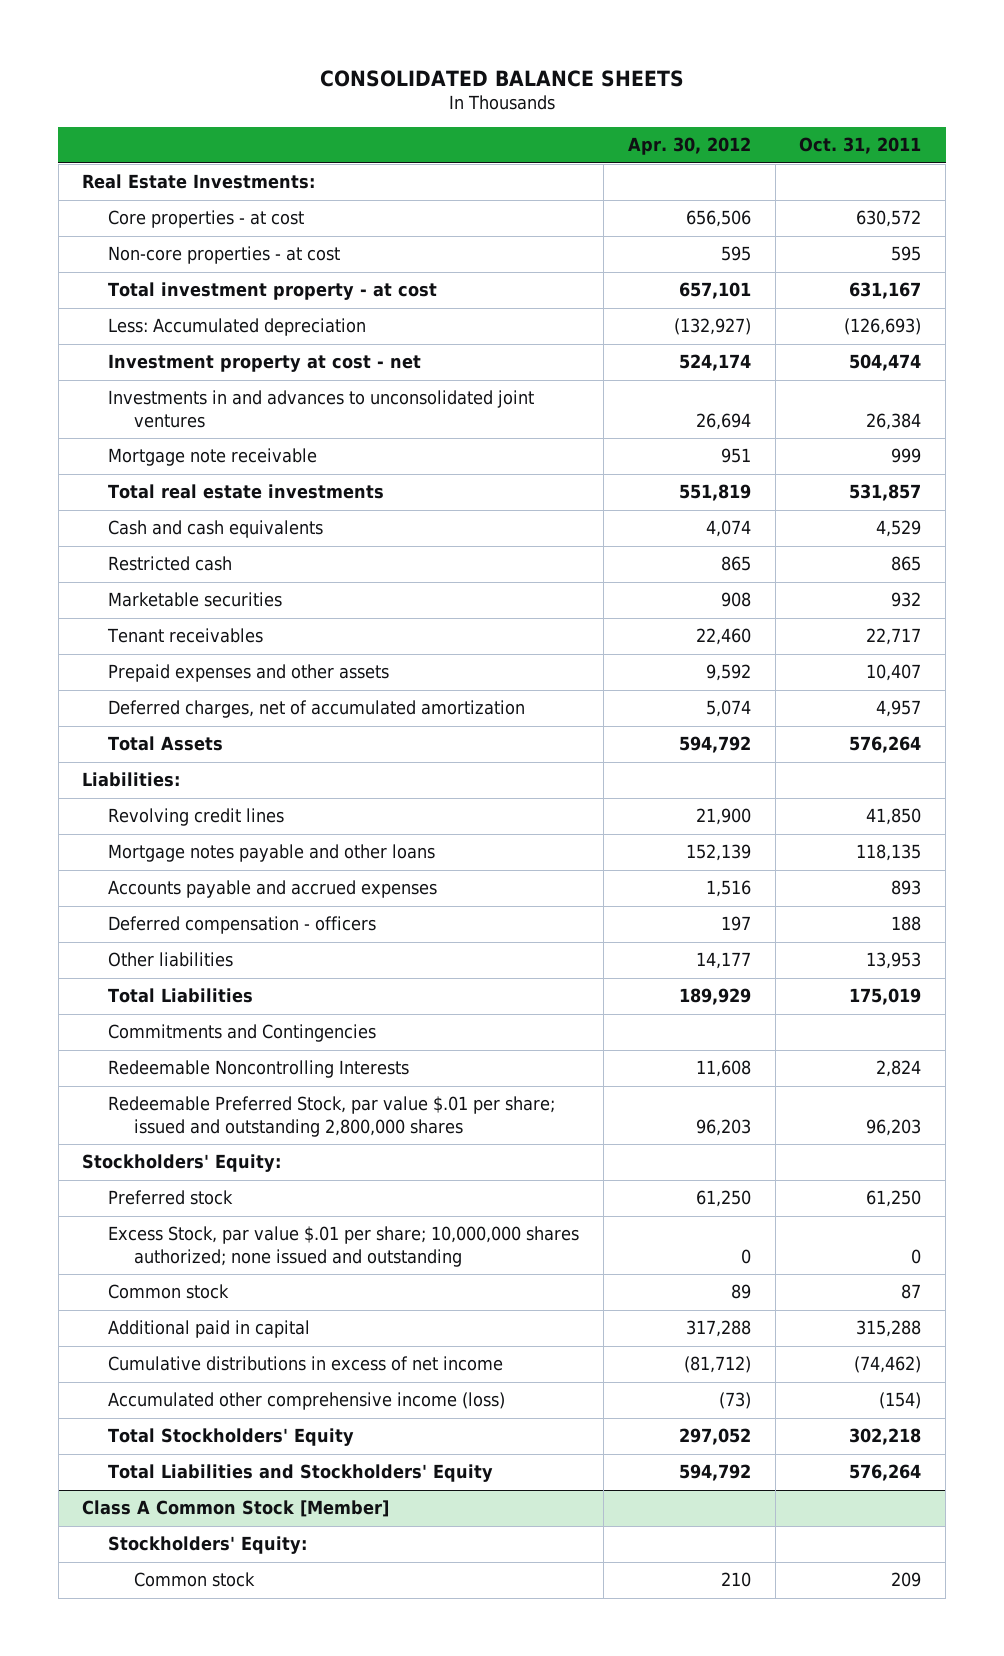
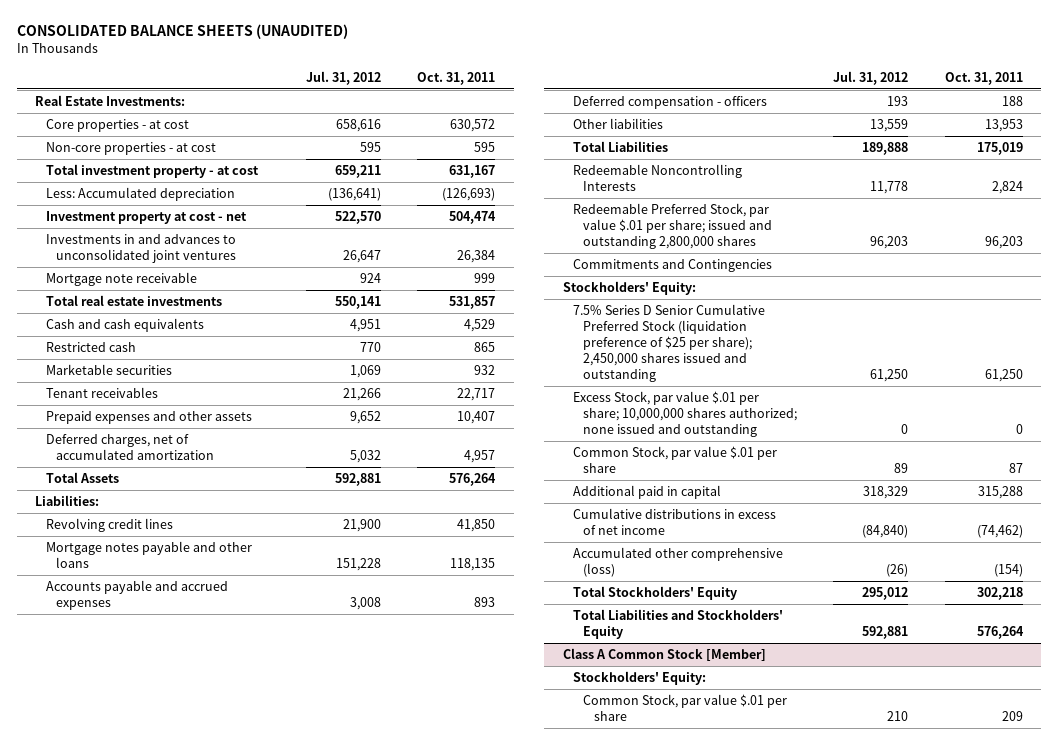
[319,69,684,87] CONSOLIDATED BALANCE SHEETS -> [17,24,349,40] CONSOLIDATED BALANCE SHEETS (UNAUDITED)
[627,137,751,156] Apr. 30, 2012 -> none
none -> [306,70,382,85] Jul. 31, 2012
[108,1024,377,1043] Commitments and Contingencies -> [572,259,772,273] Commitments and Contingencies
[108,1190,234,1206] Preferred stock -> [572,304,765,383] 7.5% Series D Senior Cumulative Preferred Stock (liquidation preference of $25 per share); 2,450,000 shares issued and outstanding
[108,1284,230,1300] Common stock -> [572,446,777,474] Common Stock, par value $.01 per share
[108,1392,506,1411] Accumulated other comprehensive income (loss) -> [572,547,783,578] Accumulated other comprehensive (loss)
[133,1572,255,1588] Common stock -> [583,694,788,722] Common Stock, par value $.01 per share

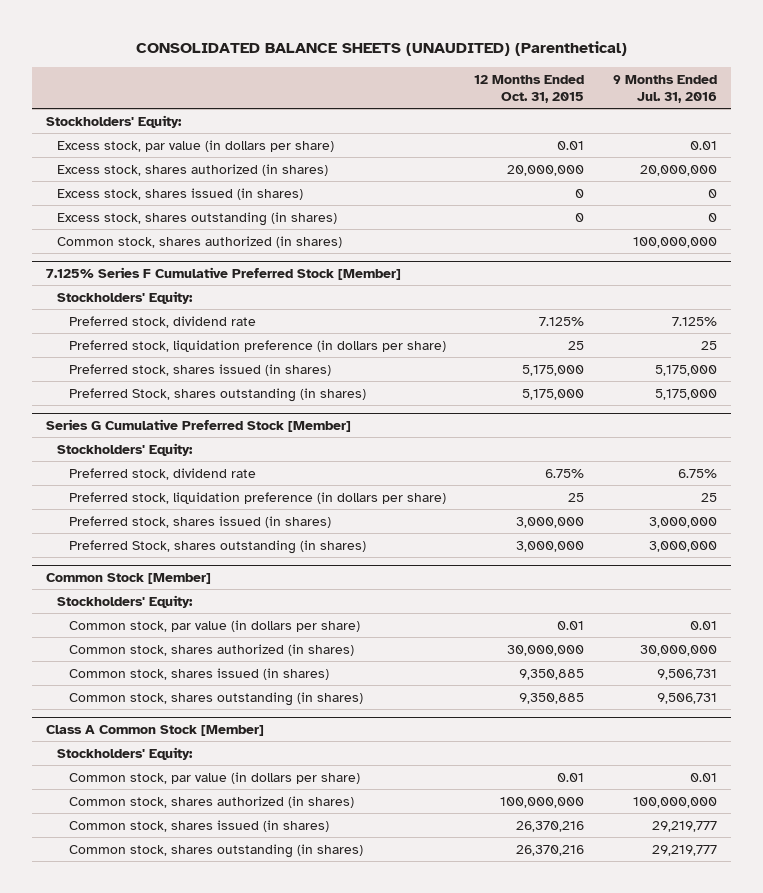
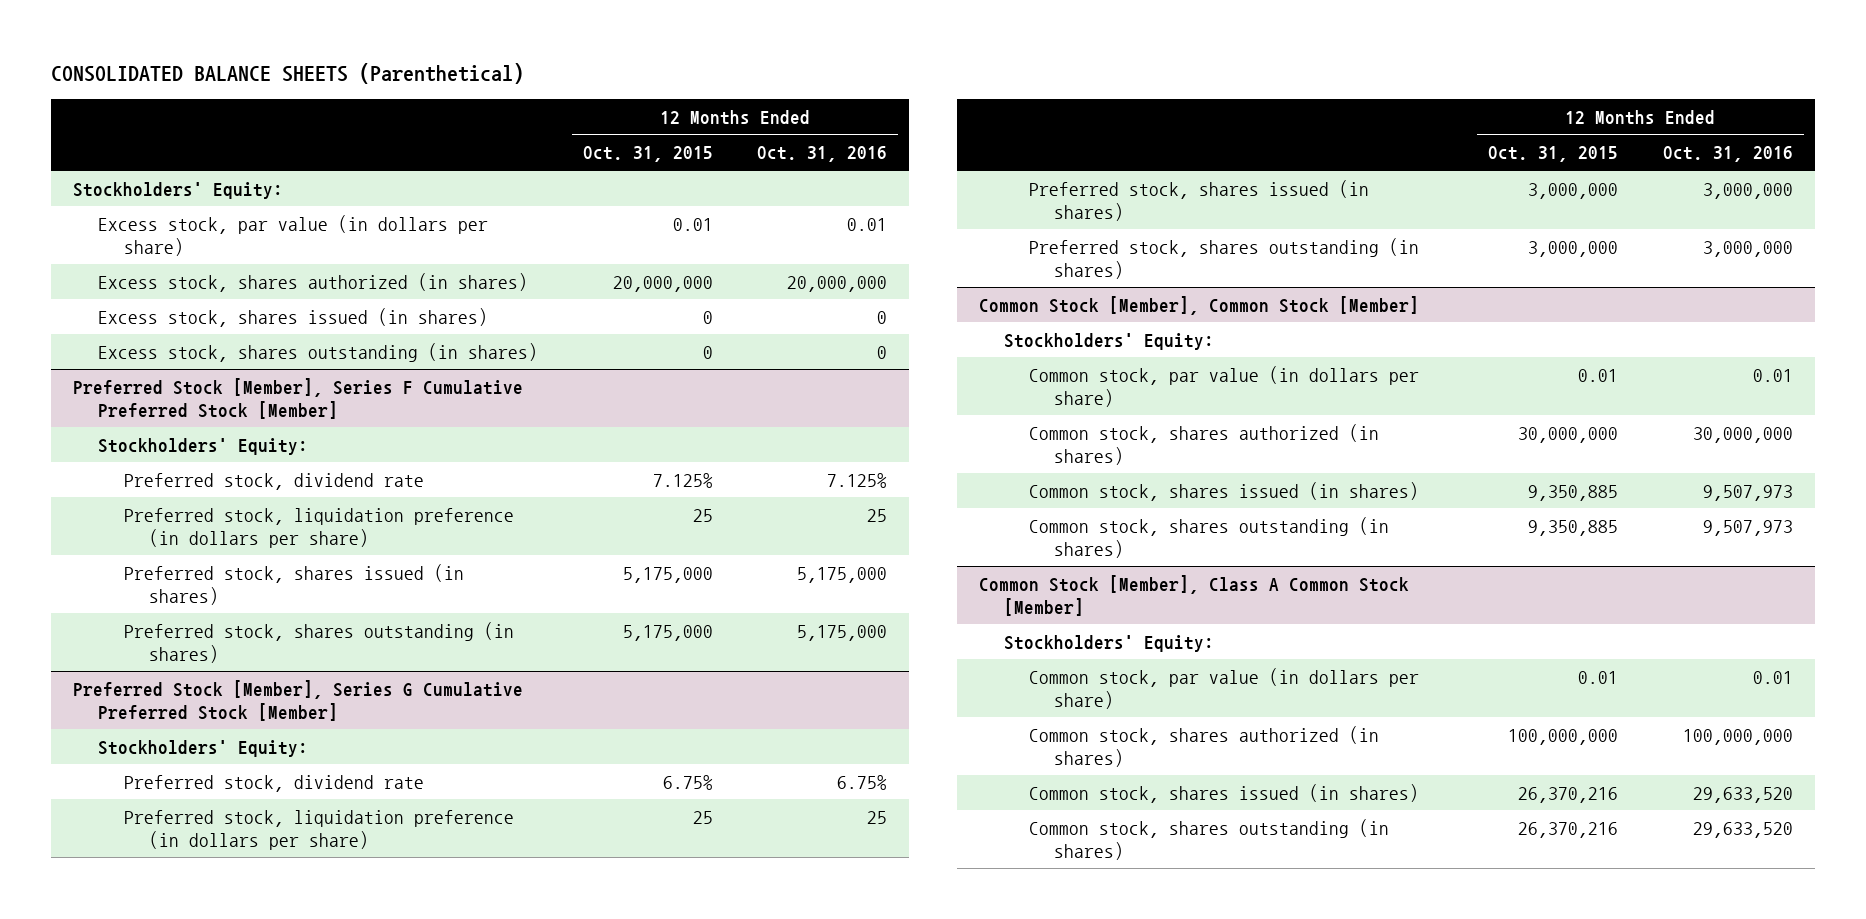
[135,41,627,57] CONSOLIDATED BALANCE SHEETS (UNAUDITED) (Parenthetical) -> [50,63,524,85] CONSOLIDATED BALANCE SHEETS (Parenthetical)
[613,75,718,103] 9 Months Ended Jul. 31, 2016 -> none
none -> [756,146,887,163] Oct. 31, 2016
[57,235,343,248] Common stock, shares authorized (in shares) -> none
[46,267,402,281] 7.125% Series F Cumulative Preferred Stock [Member] -> [73,377,524,419] Preferred Stock [Member], Series F Cumulative Preferred Stock [Member]
[68,387,366,402] Preferred Stock, shares outstanding (in shares) -> [123,621,514,663] Preferred stock, shares outstanding (in shares)
[46,419,352,433] Series G Cumulative Preferred Stock [Member] -> [73,679,524,721] Preferred Stock [Member], Series G Cumulative Preferred Stock [Member]
[68,539,366,554] Preferred Stock, shares outstanding (in shares) -> [1029,237,1420,279] Preferred stock, shares outstanding (in shares)
[46,573,212,585] Common Stock [Member] -> [978,295,1419,315] Common Stock [Member], Common Stock [Member]
[46,725,265,737] Class A Common Stock [Member] -> [978,574,1409,616] Common Stock [Member], Class A Common Stock [Member]

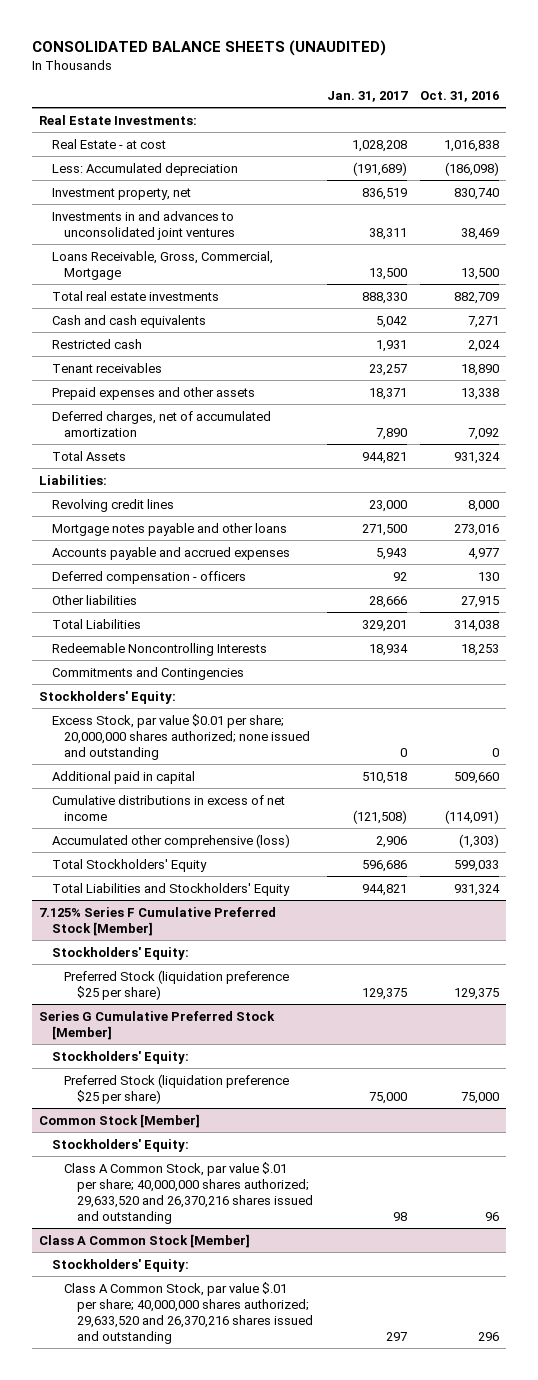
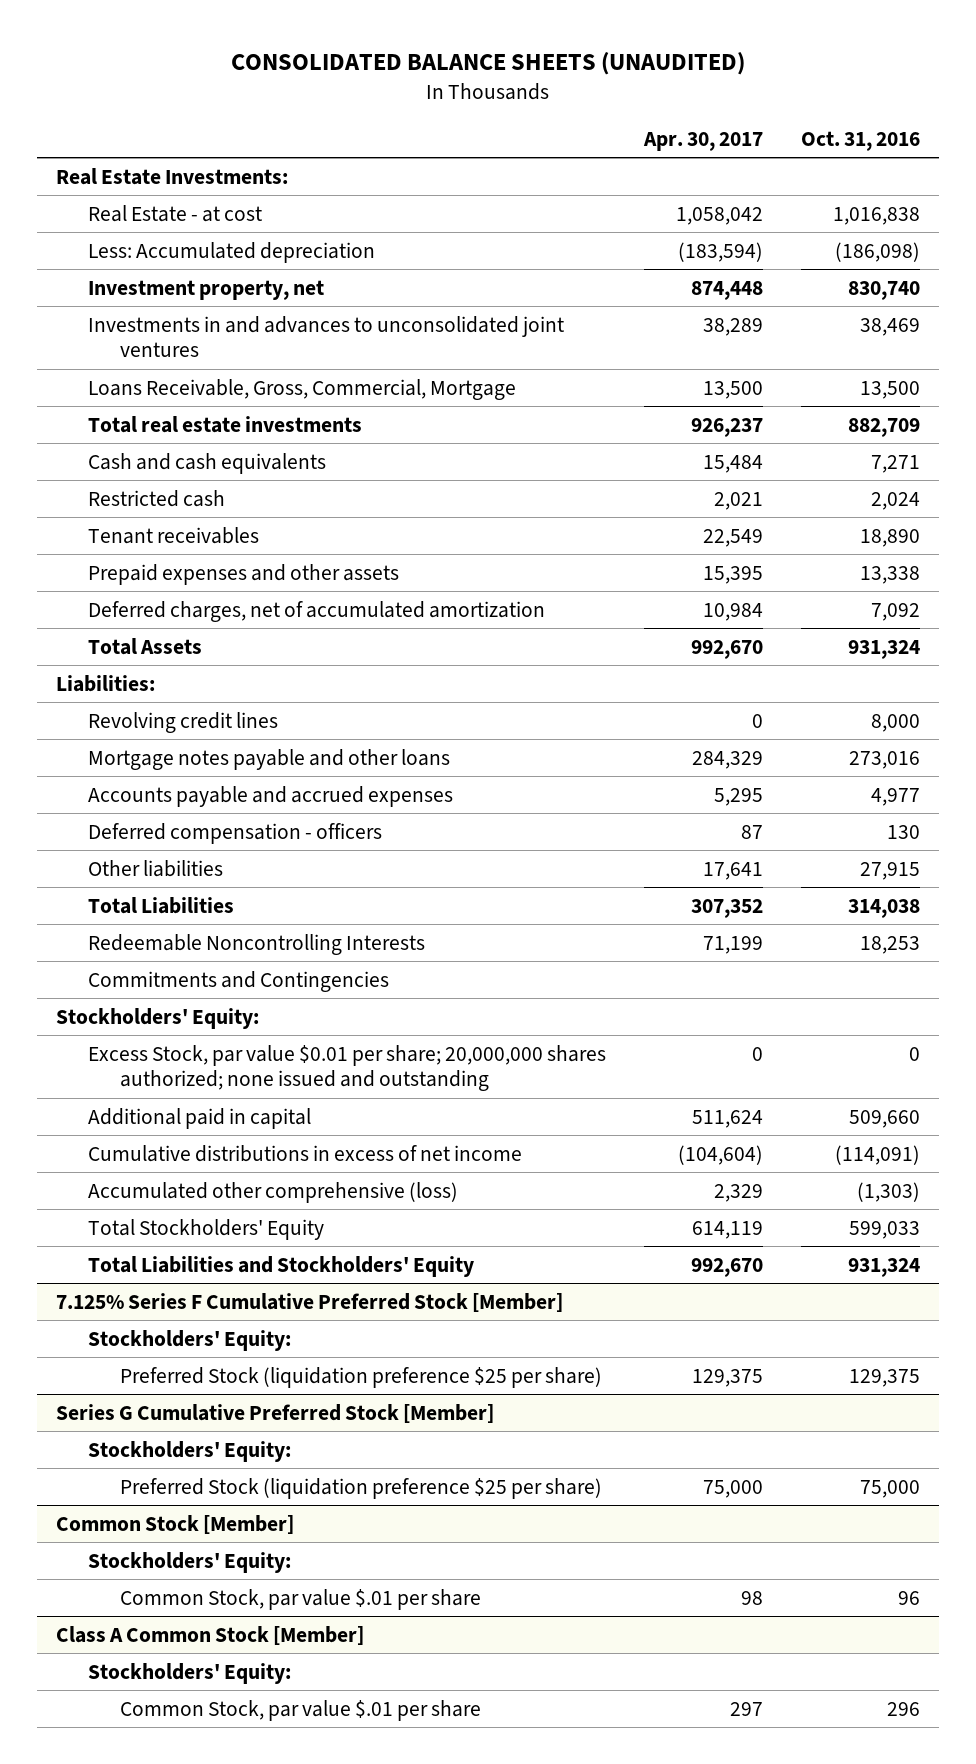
[326,90,408,102] Jan. 31, 2017 -> none
none -> [642,131,763,151] Apr. 30, 2017
[64,1161,314,1225] Class A Common Stock, par value $.01 per share; 40,000,000 shares authorized; 29,633,520 and 26,370,216 shares issued and outstanding -> [119,1588,481,1610] Common Stock, par value $.01 per share
[64,1281,314,1345] Class A Common Stock, par value $.01 per share; 40,000,000 shares authorized; 29,633,520 and 26,370,216 shares issued and outstanding -> [119,1699,481,1721] Common Stock, par value $.01 per share

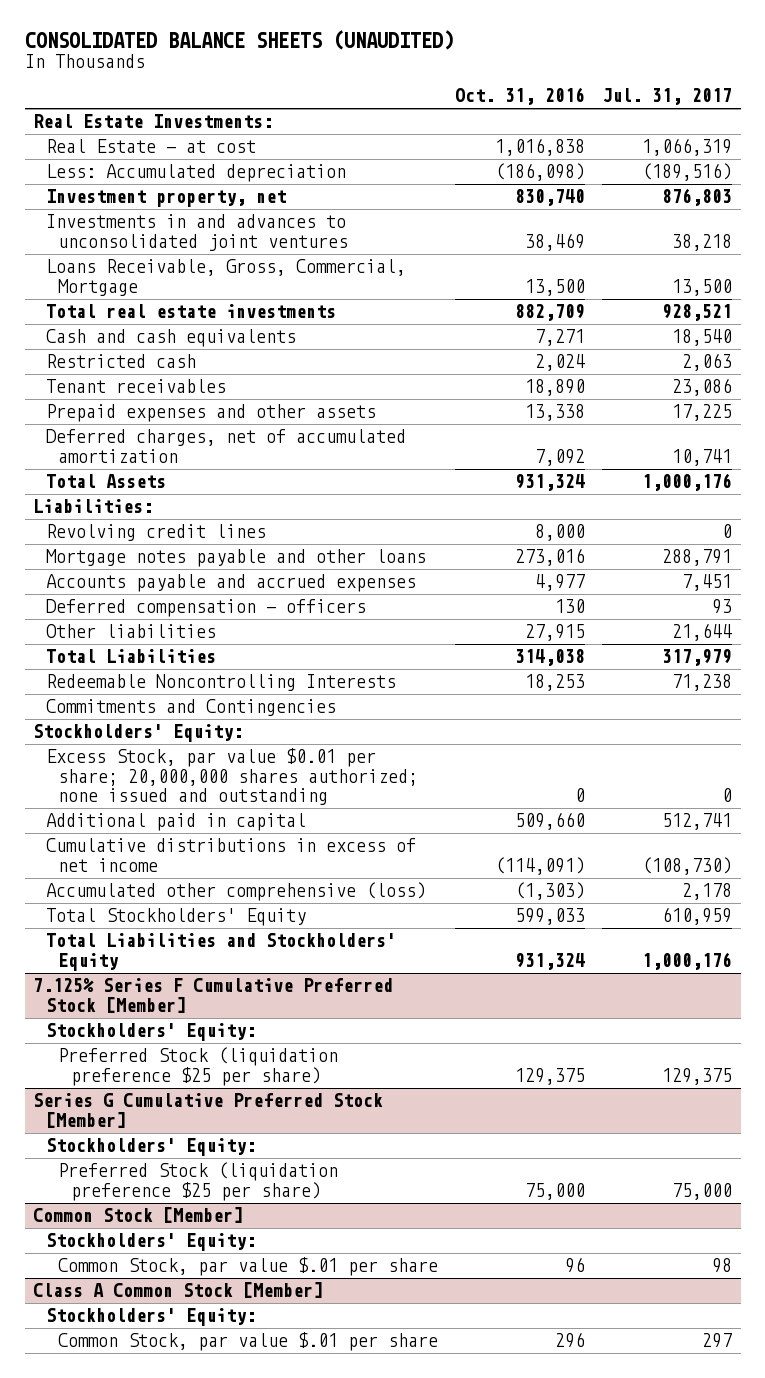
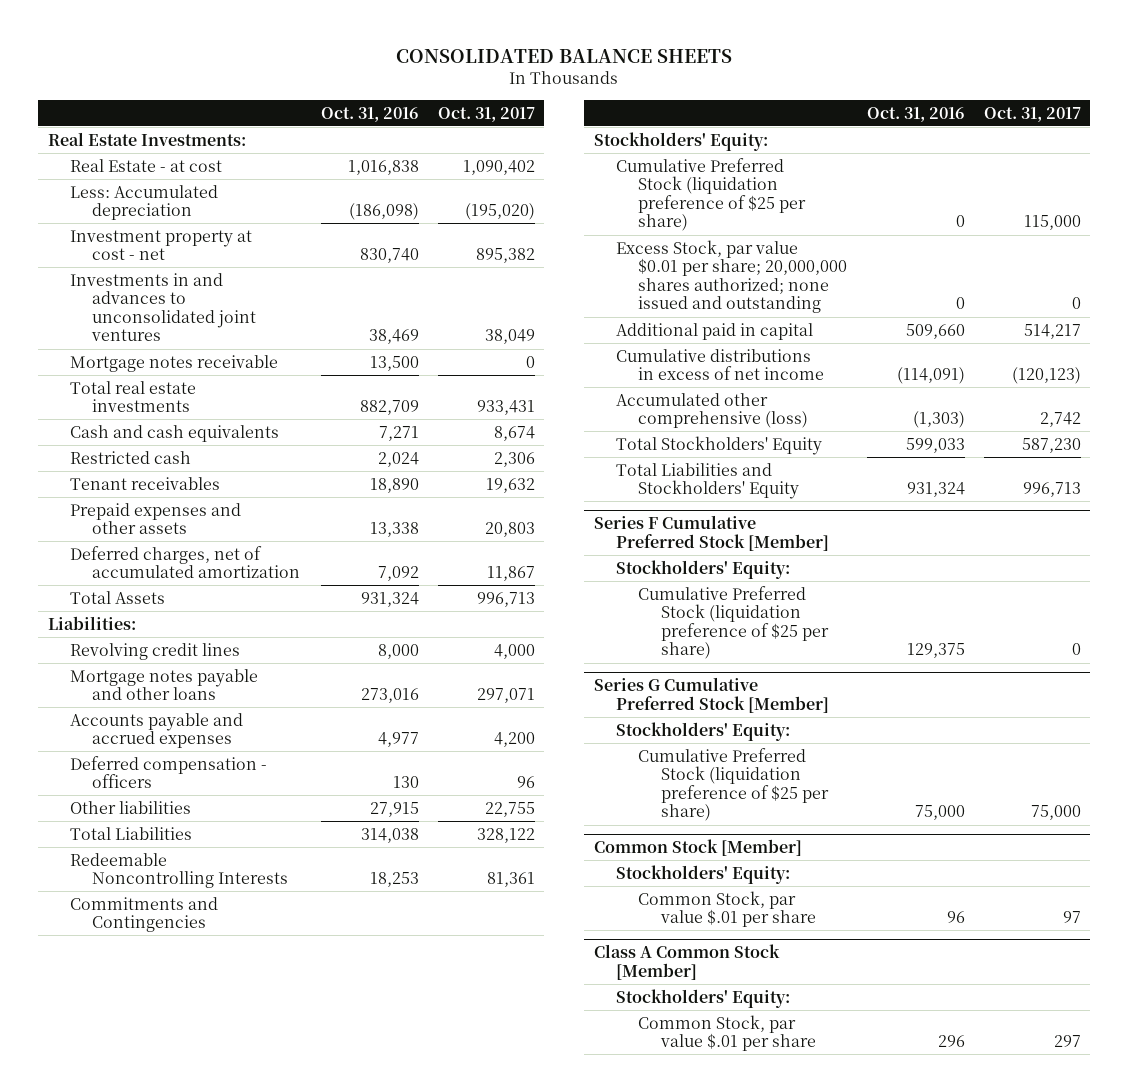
[24,29,454,50] CONSOLIDATED BALANCE SHEETS (UNAUDITED) -> [396,48,733,63] CONSOLIDATED BALANCE SHEETS
[602,88,733,106] Jul. 31, 2017 -> none
none -> [437,106,535,122] Oct. 31, 2017
[45,189,286,208] Investment property, net -> [69,229,252,261] Investment property at cost - net
[45,259,406,296] Loans Receivable, Gross, Commercial, Mortgage -> [69,354,278,372] Mortgage notes receivable
none -> [616,157,807,232] Cumulative Preferred Stock (liquidation preference of $25 per share)
[33,978,394,1013] 7.125% Series F Cumulative Preferred Stock [Member] -> [593,514,830,551] Series F Cumulative Preferred Stock [Member]
[58,1047,339,1086] Preferred Stock (liquidation preference $25 per share) -> [638,585,829,660] Cumulative Preferred Stock (liquidation preference of $25 per share)
[58,1162,339,1201] Preferred Stock (liquidation preference $25 per share) -> [638,747,829,822] Cumulative Preferred Stock (liquidation preference of $25 per share)

